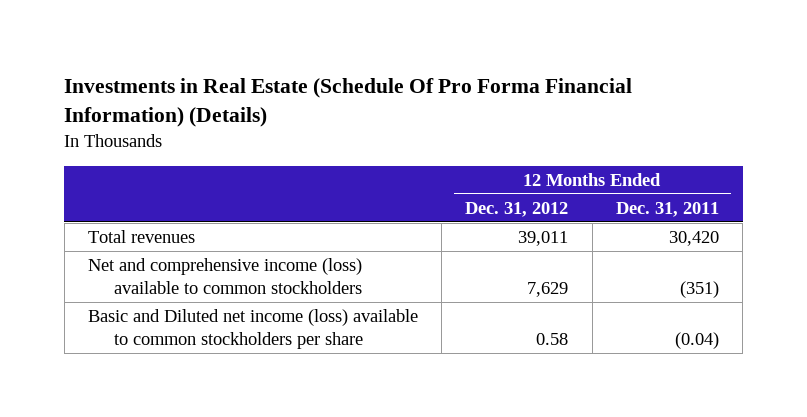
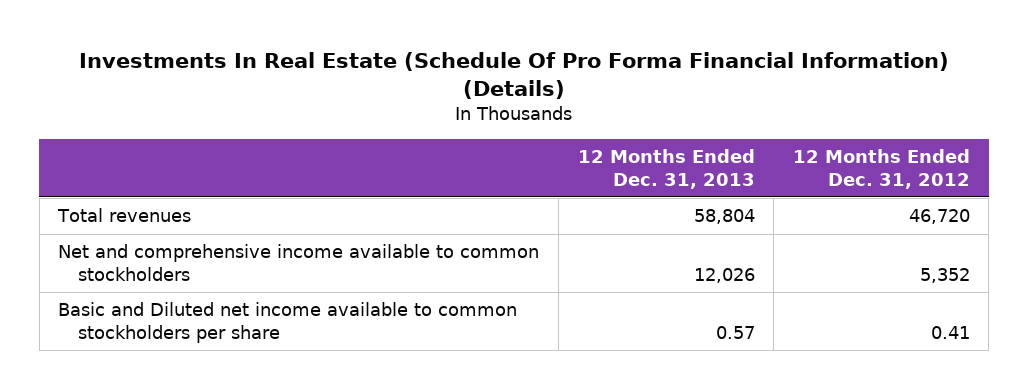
[64,78,633,127] Investments in Real Estate (Schedule Of Pro Forma Financial Information) (Details) -> [79,51,950,99] Investments In Real Estate (Schedule Of Pro Forma Financial Information) (Details)
[615,201,719,217] Dec. 31, 2011 -> none
none -> [577,149,755,189] 12 Months Ended Dec. 31, 2013
[518,231,569,247] 39,011 -> [908,209,970,225] 46,720
[88,258,363,295] Net and comprehensive income (loss) available to common stockholders -> [58,244,540,282] Net and comprehensive income available to common stockholders
[527,282,569,298] 7,629 -> [919,268,970,284] 5,352
[88,309,419,350] Basic and Diluted net income (loss) available to common stockholders per share -> [58,302,518,344] Basic and Diluted net income available to common stockholders per share
[536,333,569,346] 0.58 -> [930,326,970,340] 0.41

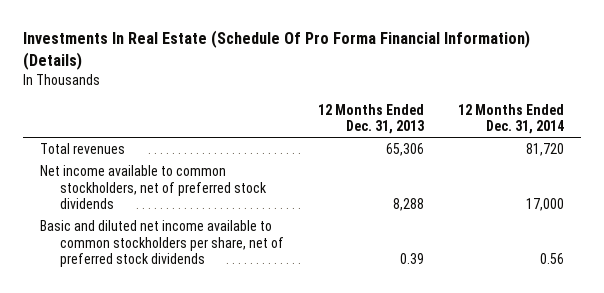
[792,149,970,189] 12 Months Ended Dec. 31, 2012 -> none
none -> [457,103,564,135] 12 Months Ended Dec. 31, 2014
[693,209,755,225] 58,804 -> [385,143,424,157] 65,306
[58,244,540,282] Net and comprehensive income available to common stockholders -> [39,165,267,210] Net income available to common stockholders, net of preferred stock dividends
[693,268,755,284] 12,026 -> [392,198,424,212] 8,288
[58,302,518,344] Basic and Diluted net income available to common stockholders per share -> [39,220,284,268] Basic and diluted net income available to common stockholders per share, net of preferred stock dividends
[715,326,755,340] 0.57 -> [399,253,424,265] 0.39

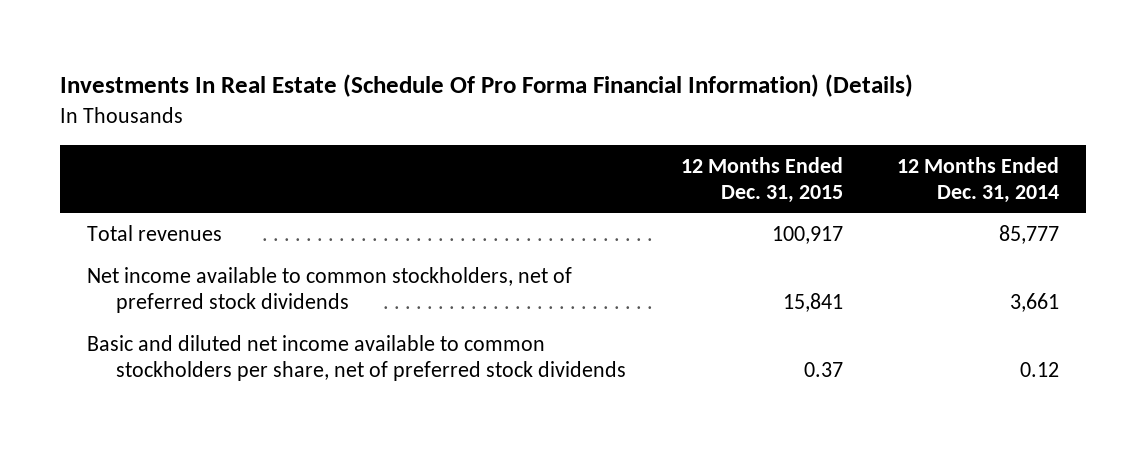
[317,103,424,135] 12 Months Ended Dec. 31, 2013 -> none
none -> [680,156,843,203] 12 Months Ended Dec. 31, 2015
[525,143,564,157] 81,720 -> [998,224,1059,244] 85,777
[525,198,564,212] 17,000 -> [1009,293,1059,313] 3,661
[539,253,564,265] 0.56 -> [1019,362,1059,378] 0.12

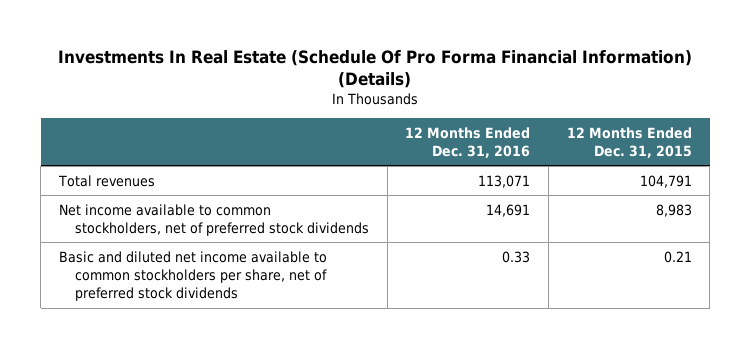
[896,156,1059,203] 12 Months Ended Dec. 31, 2014 -> none
none -> [405,126,531,159] 12 Months Ended Dec. 31, 2016
[771,225,843,244] 100,917 -> [639,174,692,188] 104,791
[782,293,843,313] 15,841 -> [655,203,692,217] 8,983
[803,362,843,378] 0.37 -> [663,250,692,263] 0.21

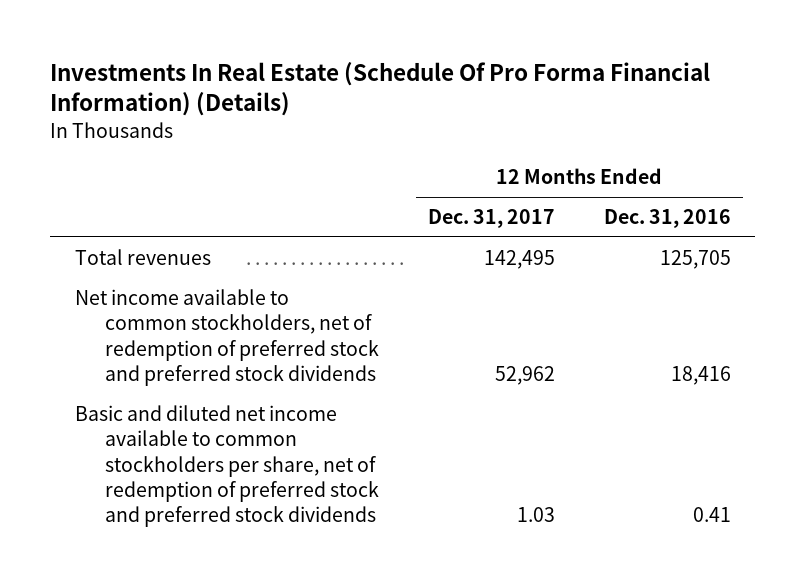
[566,126,692,159] 12 Months Ended Dec. 31, 2015 -> none
none -> [427,209,555,229] Dec. 31, 2017
[478,174,531,188] 113,071 -> [659,249,731,269] 125,705
[58,203,370,237] Net income available to common stockholders, net of preferred stock dividends -> [74,288,380,387] Net income available to common stockholders, net of redemption of preferred stock and preferred stock dividends
[486,203,531,217] 14,691 -> [670,366,731,386] 18,416
[58,250,328,302] Basic and diluted net income available to common stockholders per share, net of preferred stock dividends -> [74,404,380,528] Basic and diluted net income available to common stockholders per share, net of redemption of preferred stock and preferred stock dividends
[502,250,531,263] 0.33 -> [692,507,731,523] 0.41

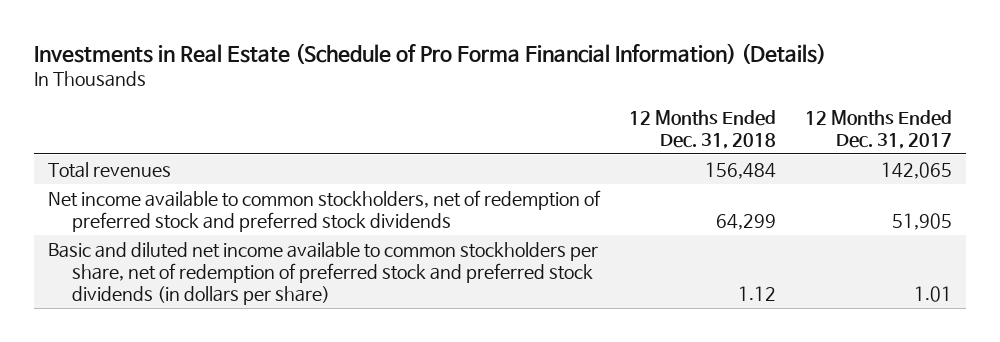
[50,61,711,117] Investments In Real Estate (Schedule Of Pro Forma Financial Information) (Details) -> [33,43,826,65] Investments in Real Estate (Schedule of Pro Forma Financial Information) (Details)
[603,209,731,229] Dec. 31, 2016 -> none
none -> [628,109,776,149] 12 Months Ended Dec. 31, 2018
[483,249,555,269] 142,495 -> [880,161,952,179] 142,065
[494,366,555,386] 52,962 -> [891,212,952,230] 51,905
[74,404,380,528] Basic and diluted net income available to common stockholders per share, net of redemption of preferred stock and preferred stock dividends -> [48,241,599,305] Basic and diluted net income available to common stockholders per share, net of redemption of preferred stock and preferred stock dividends (in dollars per share)
[516,507,555,523] 1.03 -> [913,285,952,302] 1.01

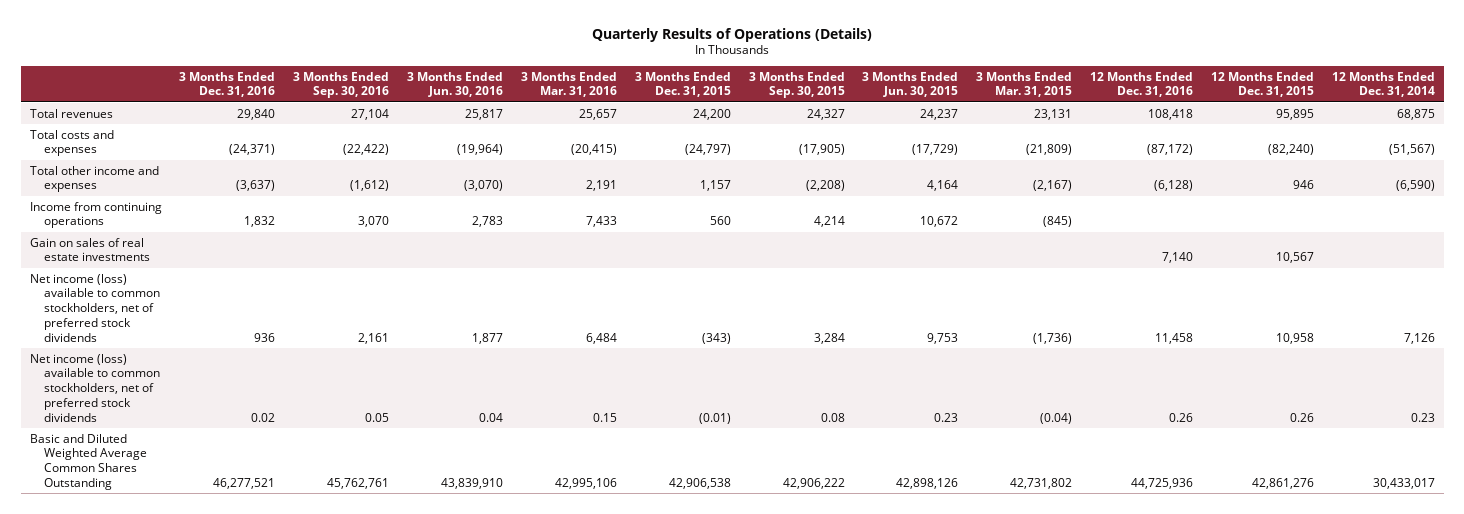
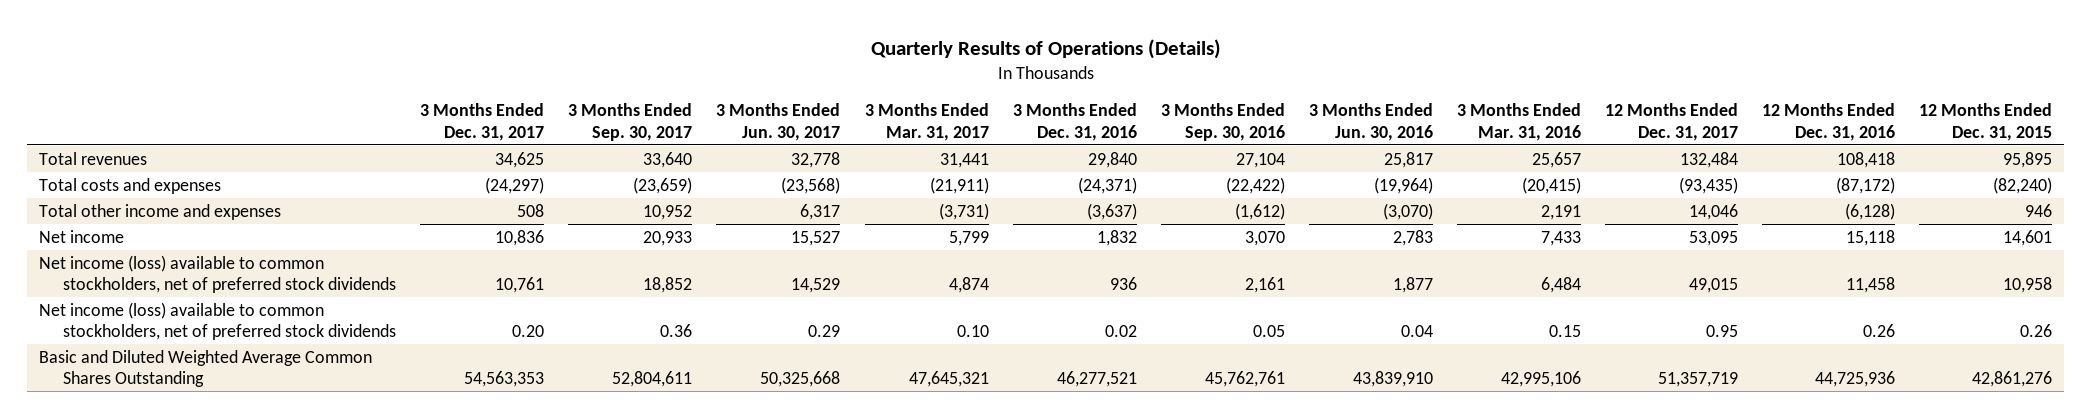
[634,71,731,98] 3 Months Ended Dec. 31, 2015 -> none
[748,71,845,99] 3 Months Ended Sep. 30, 2015 -> none
[862,71,959,98] 3 Months Ended Jun. 30, 2015 -> none
[976,71,1073,98] 3 Months Ended Mar. 31, 2015 -> none
[1331,71,1435,98] 12 Months Ended Dec. 31, 2014 -> none
none -> [420,103,545,141] 3 Months Ended Dec. 31, 2017
none -> [568,103,693,141] 3 Months Ended Sep. 30, 2017
none -> [716,103,841,141] 3 Months Ended Jun. 30, 2017
none -> [864,103,989,141] 3 Months Ended Mar. 31, 2017
none -> [1605,103,1739,141] 12 Months Ended Dec. 31, 2017
[29,201,162,229] Income from continuing operations -> none
[29,237,151,262] Gain on sales of real estate investments -> none
none -> [39,229,125,243] Net income

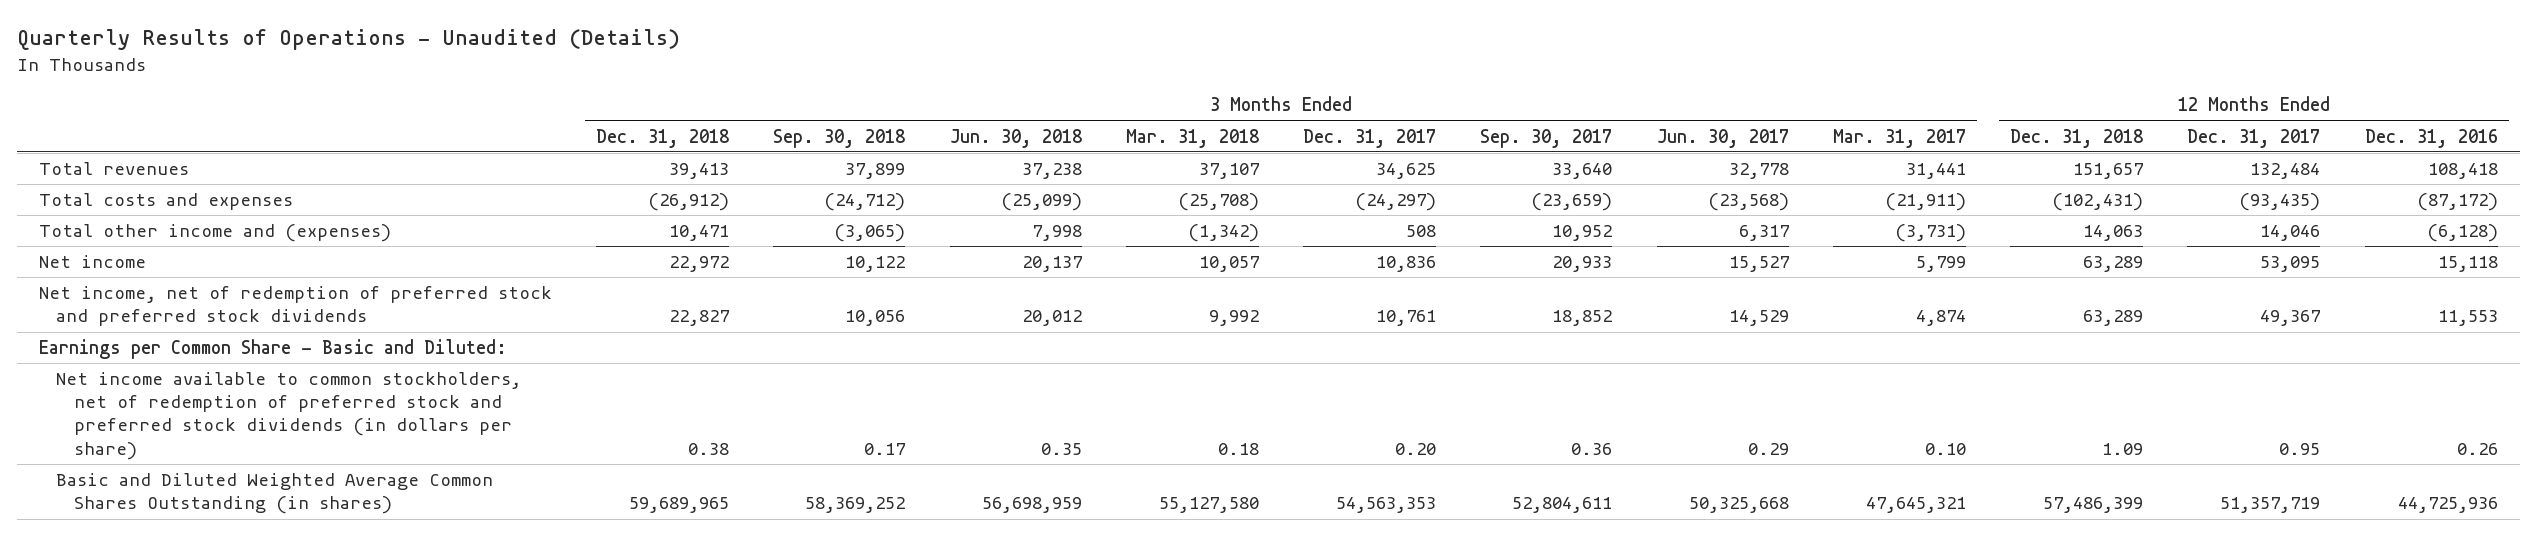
[870,39,1221,60] Quarterly Results of Operations (Details) -> [16,29,680,51] Quarterly Results of Operations - Unaudited (Details)
[1012,103,1137,141] 3 Months Ended Dec. 31, 2016 -> none
[1160,103,1285,141] 3 Months Ended Sep. 30, 2016 -> none
[1308,103,1433,141] 3 Months Ended Jun. 30, 2016 -> none
[1457,103,1582,141] 3 Months Ended Mar. 31, 2016 -> none
[1919,103,2053,141] 12 Months Ended Dec. 31, 2015 -> none
none -> [595,128,729,148] Dec. 31, 2018
none -> [773,128,906,148] Sep. 30, 2018
none -> [949,128,1082,148] Jun. 30, 2018
none -> [1125,128,1259,148] Mar. 31, 2018
none -> [2010,128,2144,148] Dec. 31, 2018
[39,203,282,220] Total other income and expenses -> [38,224,391,243] Total other income and (expenses)
[39,254,397,294] Net income (loss) available to common stockholders, net of preferred stock dividends -> none
none -> [38,286,552,327] Net income, net of redemption of preferred stock and preferred stock dividends
none -> [38,339,507,360] Earnings per Common Share - Basic and Diluted:
[39,301,397,341] Net income (loss) available to common stockholders, net of preferred stock dividends -> [56,372,522,460] Net income available to common stockholders, net of redemption of preferred stock and preferred stock dividends (in dollars per share)
[39,349,373,388] Basic and Diluted Weighted Average Common Shares Outstanding -> [56,473,494,515] Basic and Diluted Weighted Average Common Shares Outstanding (in shares)

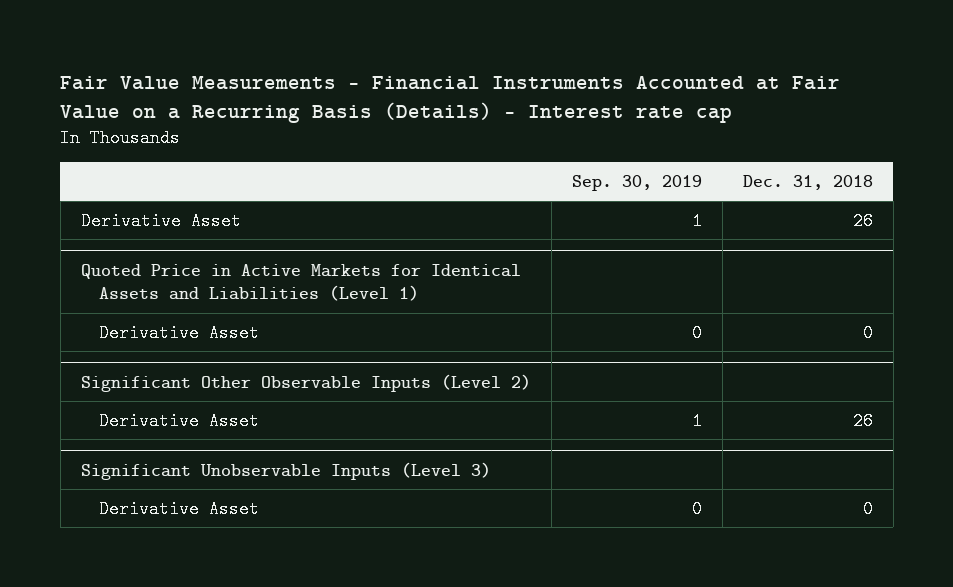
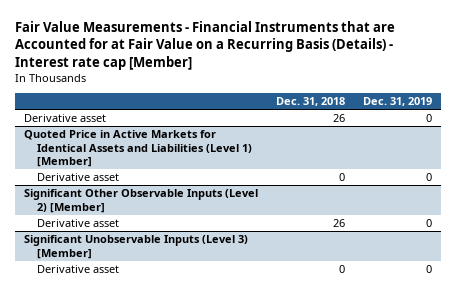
[60,76,841,124] Fair Value Measurements - Financial Instruments Accounted at Fair Value on a Recurring Basis (Details) - Interest rate cap -> [14,20,395,70] Fair Value Measurements - Financial Instruments that are Accounted for at Fair Value on a Recurring Basis (Details) - Interest rate cap [Member]
[571,174,702,191] Sep. 30, 2019 -> none
none -> [363,97,433,107] Dec. 31, 2019
[80,211,241,230] Derivative Asset -> [23,114,106,123] Derivative asset
[80,263,521,302] Quoted Price in Active Markets for Identical Assets and Liabilities (Level 1) -> [23,130,252,168] Quoted Price in Active Markets for Identical Assets and Liabilities (Level 1) [Member]
[98,323,259,342] Derivative Asset -> [36,173,119,182] Derivative asset
[80,373,531,392] Significant Other Observable Inputs (Level 2) -> [23,189,258,213] Significant Other Observable Inputs (Level 2) [Member]
[98,411,259,430] Derivative Asset -> [36,219,119,228] Derivative asset
[80,461,491,480] Significant Unobservable Inputs (Level 3) -> [23,235,248,259] Significant Unobservable Inputs (Level 3) [Member]
[98,499,259,518] Derivative Asset -> [36,265,119,274] Derivative asset

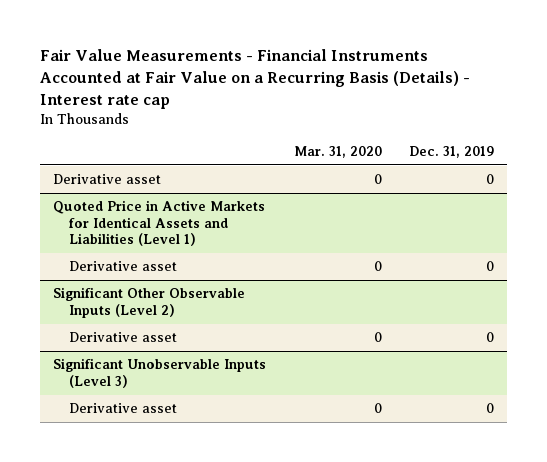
[14,20,395,70] Fair Value Measurements - Financial Instruments that are Accounted for at Fair Value on a Recurring Basis (Details) - Interest rate cap [Member] -> [39,49,470,109] Fair Value Measurements - Financial Instruments Accounted at Fair Value on a Recurring Basis (Details) - Interest rate cap
[276,97,346,107] Dec. 31, 2018 -> none
none -> [293,145,382,158] Mar. 31, 2020
[23,130,252,168] Quoted Price in Active Markets for Identical Assets and Liabilities (Level 1) [Member] -> [53,200,266,247] Quoted Price in Active Markets for Identical Assets and Liabilities (Level 1)
[23,189,258,213] Significant Other Observable Inputs (Level 2) [Member] -> [53,287,246,318] Significant Other Observable Inputs (Level 2)
[23,235,248,259] Significant Unobservable Inputs (Level 3) [Member] -> [53,358,267,388] Significant Unobservable Inputs (Level 3)

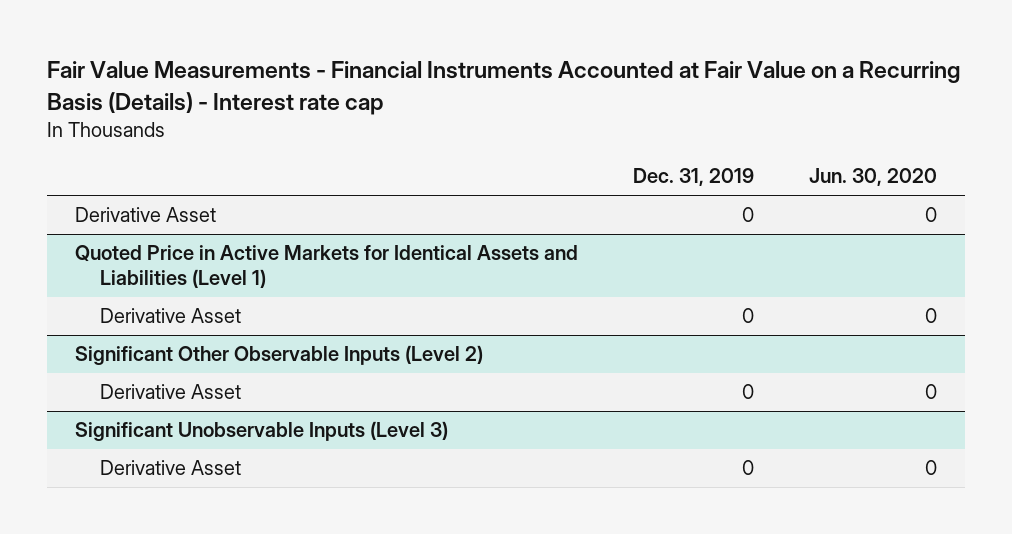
[293,145,382,158] Mar. 31, 2020 -> none
none -> [808,168,937,187] Jun. 30, 2020
[53,174,162,185] Derivative asset -> [74,207,216,223] Derivative Asset
[68,261,177,272] Derivative asset -> [99,308,241,324] Derivative Asset
[68,332,177,343] Derivative asset -> [99,384,241,400] Derivative Asset
[68,403,177,414] Derivative asset -> [99,460,241,476] Derivative Asset

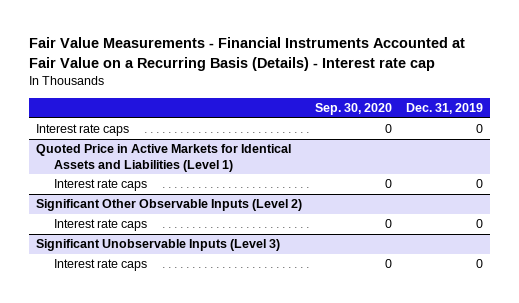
[808,168,937,187] Jun. 30, 2020 -> none
none -> [315,103,393,116] Sep. 30, 2020
[74,207,216,223] Derivative Asset -> [35,124,129,137] Interest rate caps
[99,308,241,324] Derivative Asset -> [54,179,148,192] Interest rate caps
[99,384,241,400] Derivative Asset -> [54,219,148,232] Interest rate caps
[99,460,241,476] Derivative Asset -> [54,259,148,272] Interest rate caps

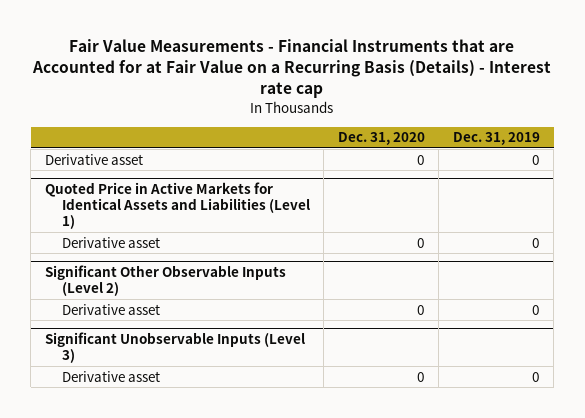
[28,37,465,72] Fair Value Measurements - Financial Instruments Accounted at Fair Value on a Recurring Basis (Details) - Interest rate cap -> [32,38,552,99] Fair Value Measurements - Financial Instruments that are Accounted for at Fair Value on a Recurring Basis (Details) - Interest rate cap
[315,103,393,116] Sep. 30, 2020 -> none
none -> [337,132,425,146] Dec. 31, 2020
[35,124,129,137] Interest rate caps -> [44,153,143,165] Derivative asset
[54,179,148,192] Interest rate caps -> [61,236,160,248] Derivative asset
[54,219,148,232] Interest rate caps -> [61,303,160,315] Derivative asset
[54,259,148,272] Interest rate caps -> [61,370,160,382] Derivative asset

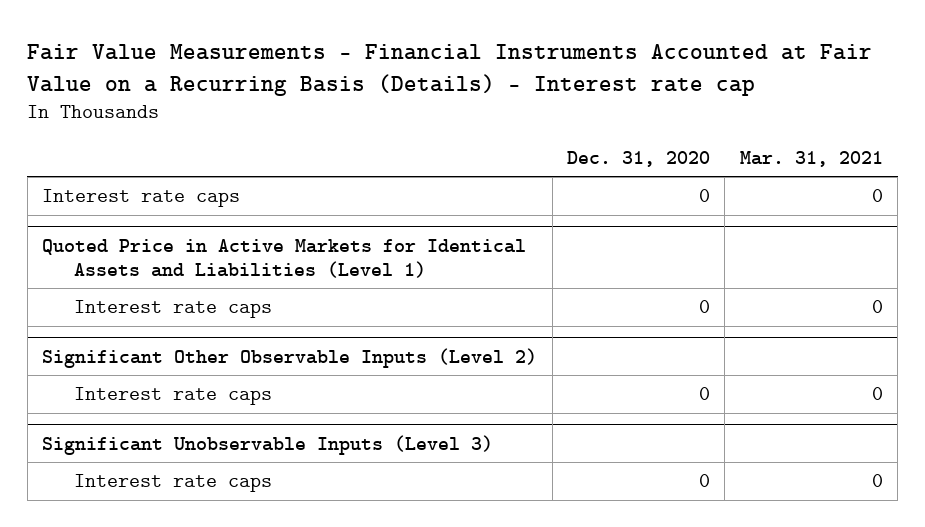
[32,38,552,99] Fair Value Measurements - Financial Instruments that are Accounted for at Fair Value on a Recurring Basis (Details) - Interest rate cap -> [27,44,873,96] Fair Value Measurements - Financial Instruments Accounted at Fair Value on a Recurring Basis (Details) - Interest rate cap
[452,132,540,146] Dec. 31, 2019 -> none
none -> [739,150,883,167] Mar. 31, 2021
[44,153,143,165] Derivative asset -> [42,188,241,207] Interest rate caps
[61,236,160,248] Derivative asset -> [74,299,273,318] Interest rate caps
[61,303,160,315] Derivative asset -> [74,386,273,405] Interest rate caps
[61,370,160,382] Derivative asset -> [74,473,273,492] Interest rate caps

